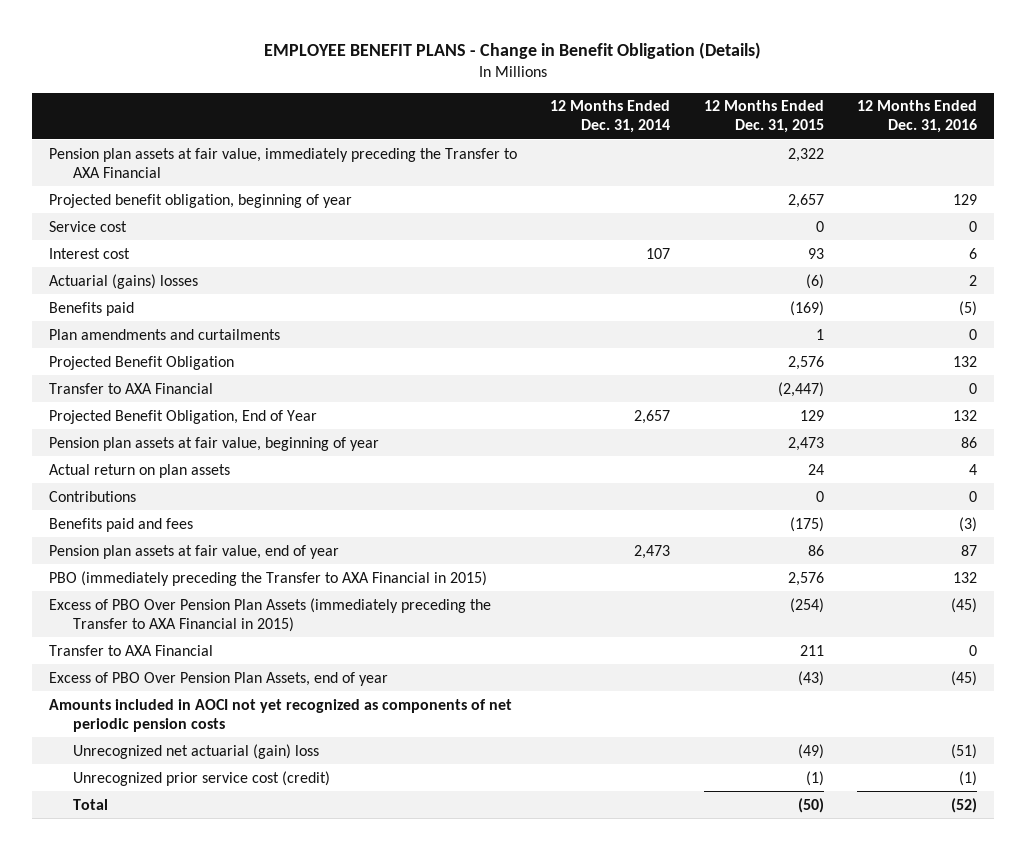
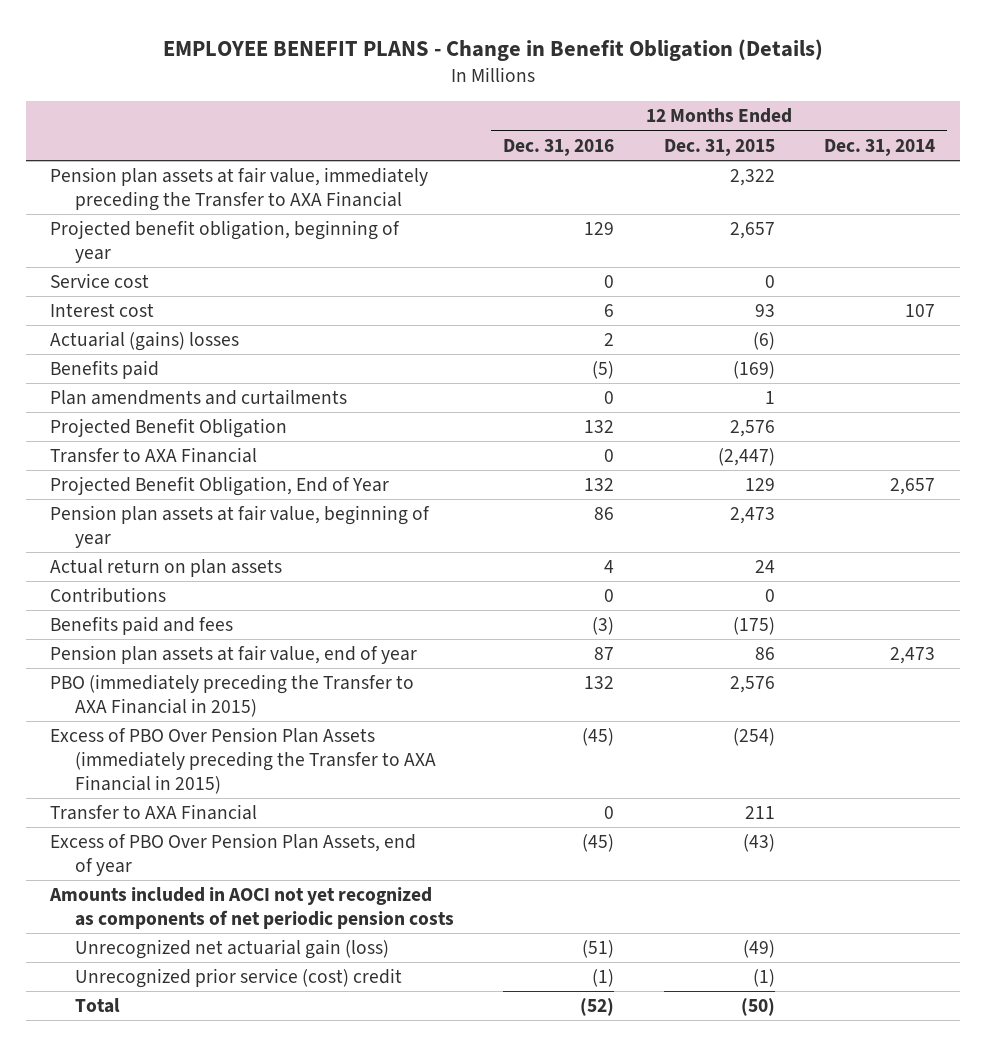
[72,743,319,759] Unrecognized net actuarial (gain) loss -> [74,939,389,960] Unrecognized net actuarial gain (loss)
[72,770,330,786] Unrecognized prior service cost (credit) -> [74,968,402,989] Unrecognized prior service (cost) credit

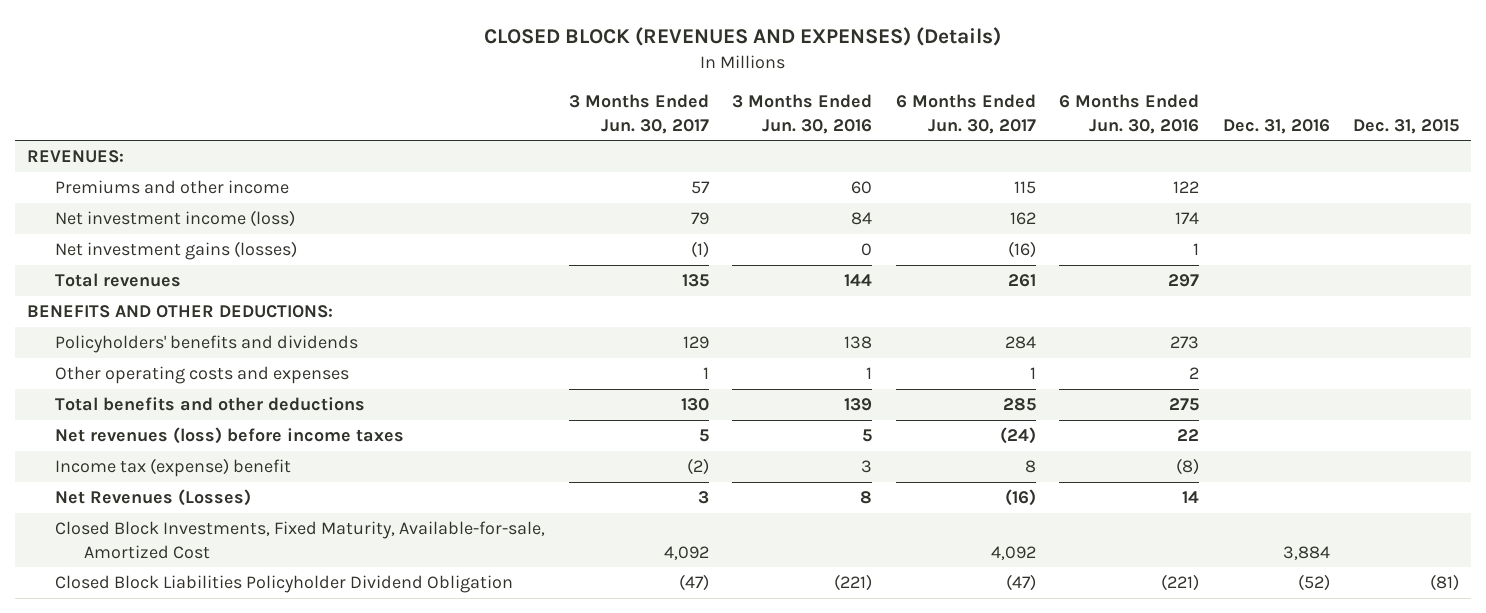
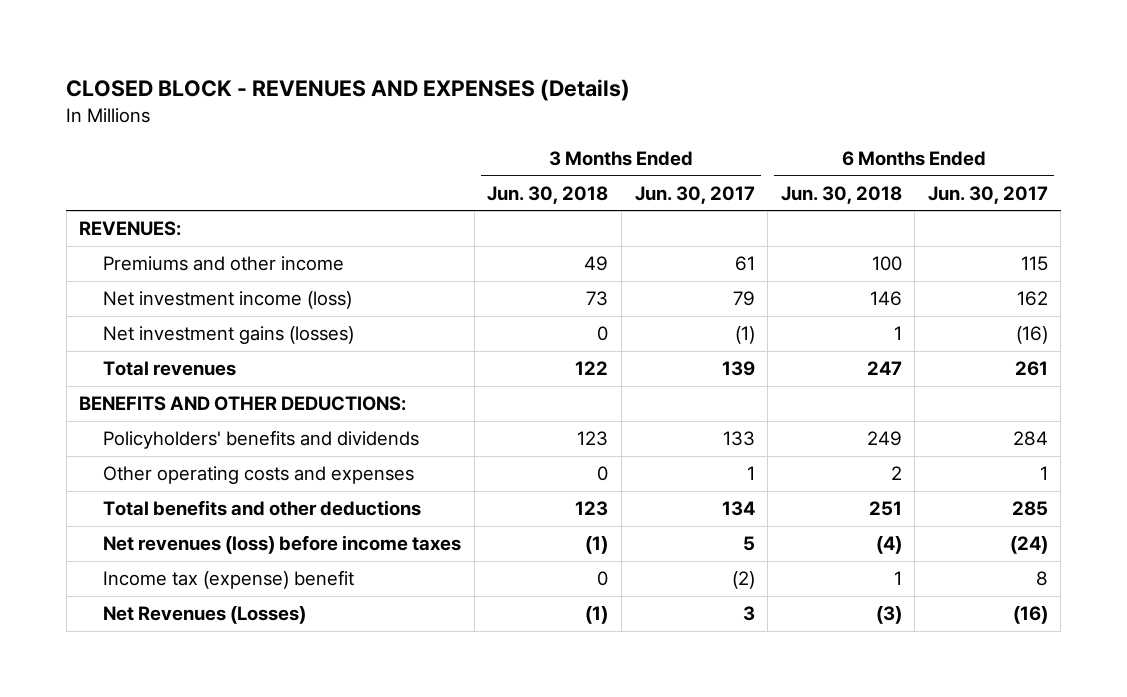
[484,27,1002,47] CLOSED BLOCK (REVENUES AND EXPENSES) (Details) -> [66,78,631,101] CLOSED BLOCK - REVENUES AND EXPENSES (Details)
[732,94,873,134] 3 Months Ended Jun. 30, 2016 -> none
[1059,94,1200,134] 6 Months Ended Jun. 30, 2016 -> none
[1222,118,1330,134] Dec. 31, 2016 -> none
[1353,118,1460,134] Dec. 31, 2015 -> none
none -> [487,185,609,204] Jun. 30, 2018
none -> [780,185,902,204] Jun. 30, 2018
[690,181,710,195] 57 -> [734,256,755,272] 61
[681,274,709,288] 135 -> [721,361,755,377] 139
[682,336,709,350] 129 -> [722,431,755,447] 133
[680,398,709,412] 130 -> [721,501,755,517] 134
[55,521,546,559] Closed Block Investments, Fixed Maturity, Available-for-sale, Amortized Cost -> none
[55,575,514,594] Closed Block Liabilities Policyholder Dividend Obligation -> none

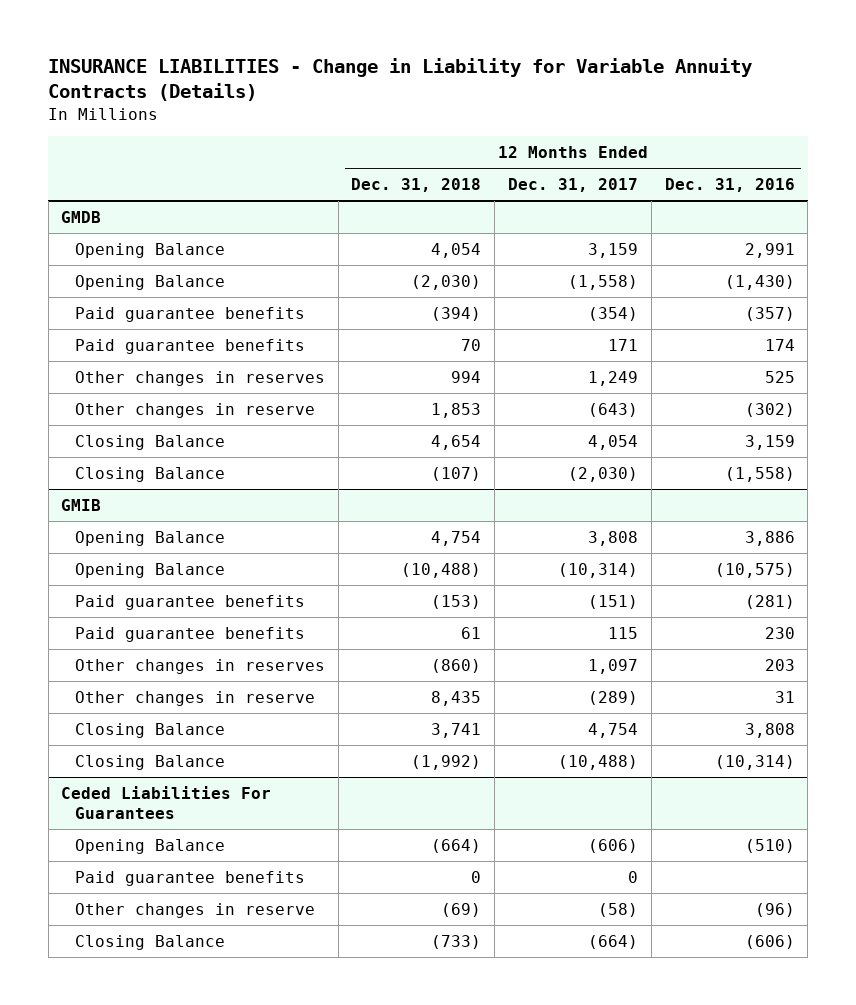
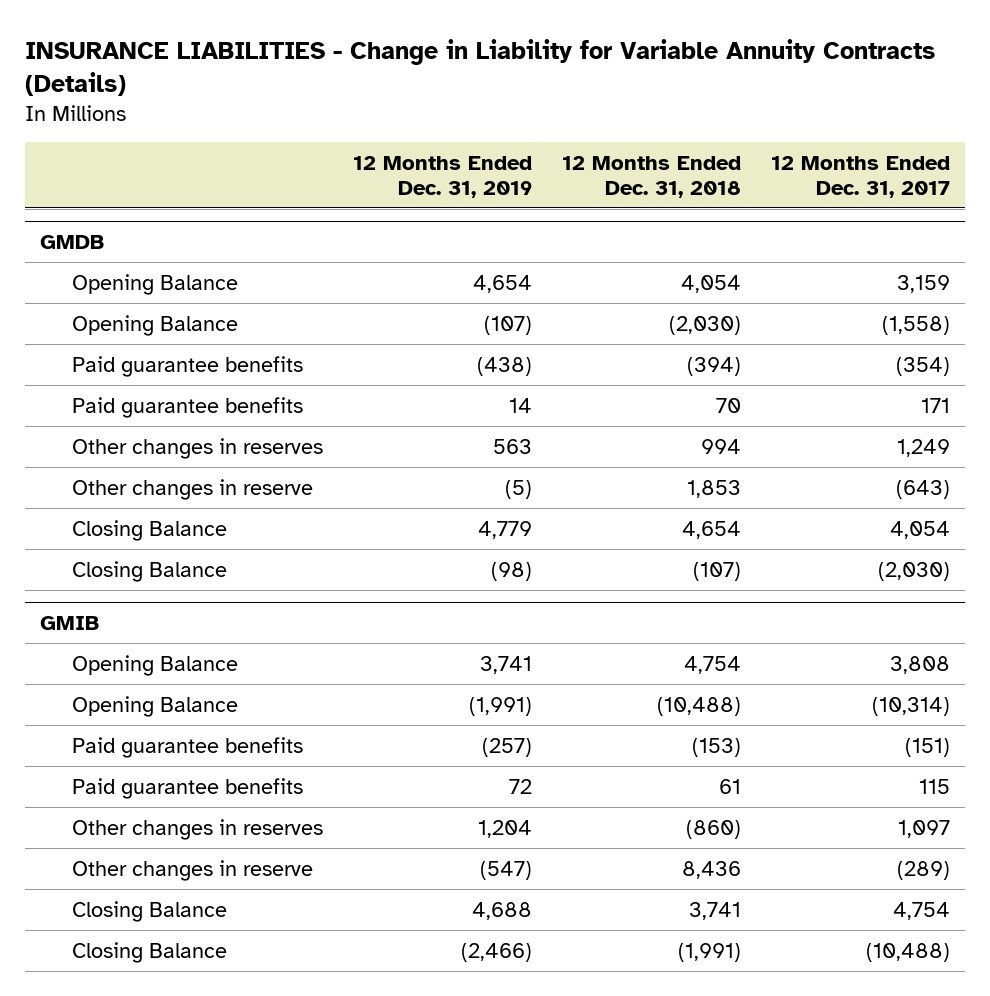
[664,177,795,192] Dec. 31, 2016 -> none
none -> [352,155,532,198] 12 Months Ended Dec. 31, 2019
[431,690,482,706] 8,435 -> [681,860,741,879] 8,436
[61,785,272,820] Ceded Liabilities For Guarantees -> none
[74,838,225,854] Opening Balance -> none
[74,870,305,886] Paid guarantee benefits -> none
[74,902,315,918] Other changes in reserve -> none
[74,934,225,950] Closing Balance -> none
[411,754,482,770] (1,992) -> [677,942,741,962] (1,991)

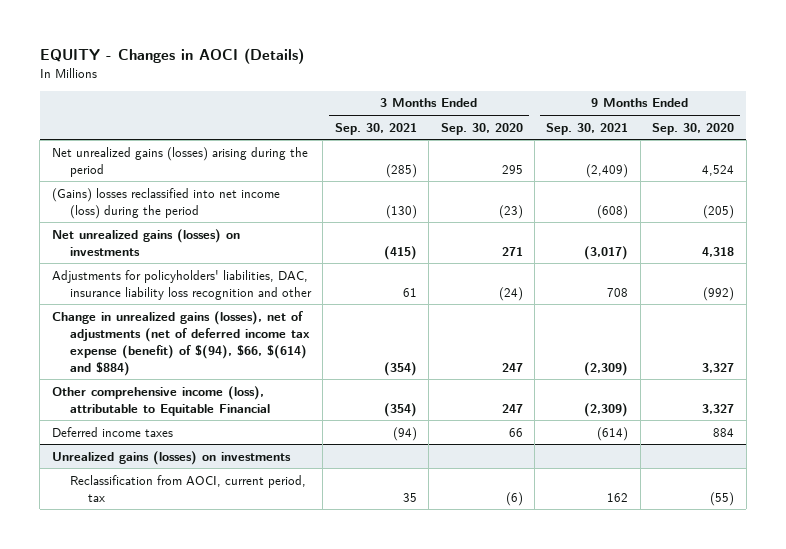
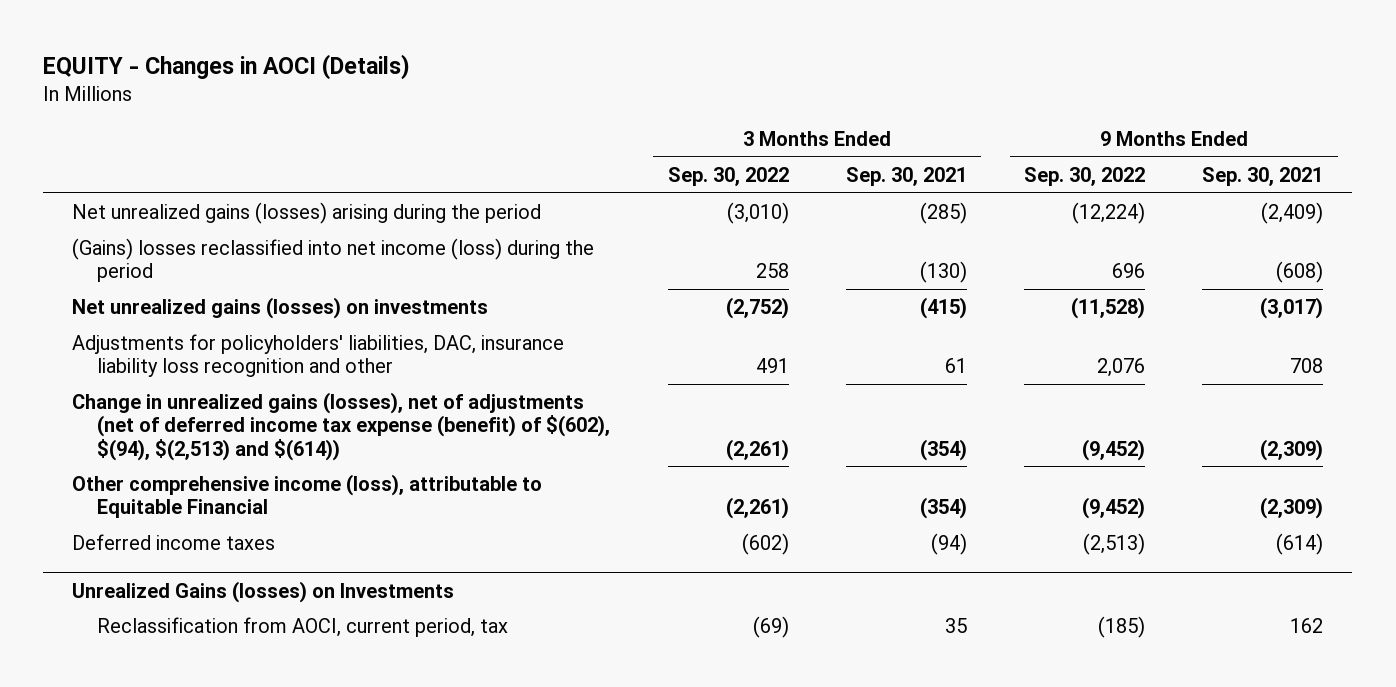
[440,122,523,135] Sep. 30, 2020 -> none
[652,122,735,135] Sep. 30, 2020 -> none
none -> [667,166,789,186] Sep. 30, 2022
none -> [1024,166,1146,186] Sep. 30, 2022
[51,310,310,376] Change in unrealized gains (losses), net of adjustments (net of deferred income tax expense (benefit) of $(94), $66, $(614) and $884) -> [72,391,611,461] Change in unrealized gains (losses), net of adjustments (net of deferred income tax expense (benefit) of $(602), $(94), $(2,513) and $(614))
[51,450,291,465] Unrealized gains (losses) on investments -> [72,580,455,603] Unrealized Gains (losses) on Investments

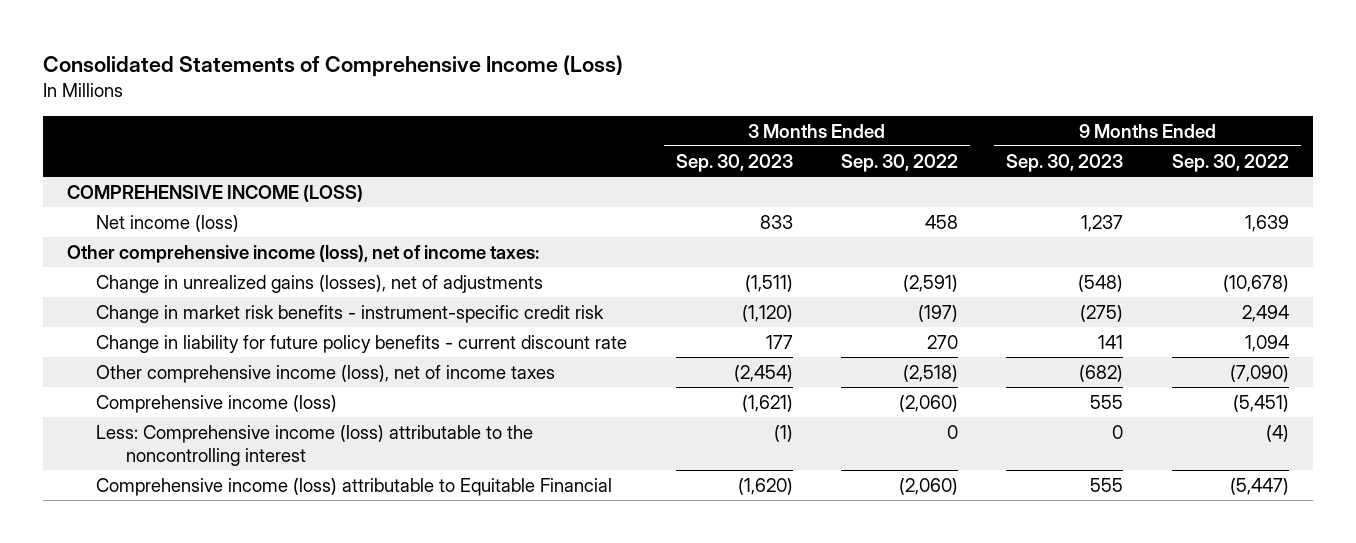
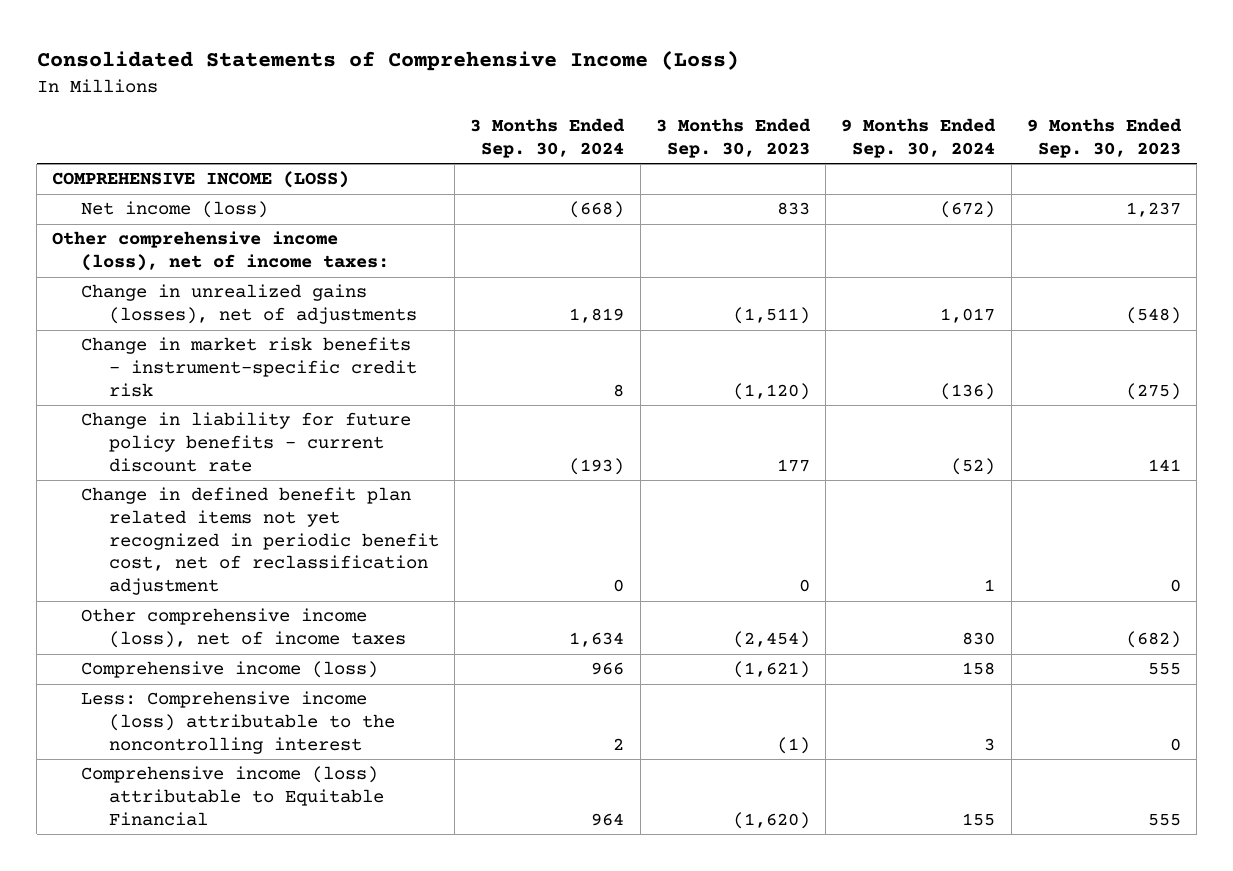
[841,153,959,172] Sep. 30, 2022 -> none
[1171,153,1289,172] Sep. 30, 2022 -> none
none -> [470,117,626,158] 3 Months Ended Sep. 30, 2024
none -> [841,117,997,158] 9 Months Ended Sep. 30, 2024
none -> [80,487,439,596] Change in defined benefit plan related items not yet recognized in periodic benefit cost, net of reclassification adjustment

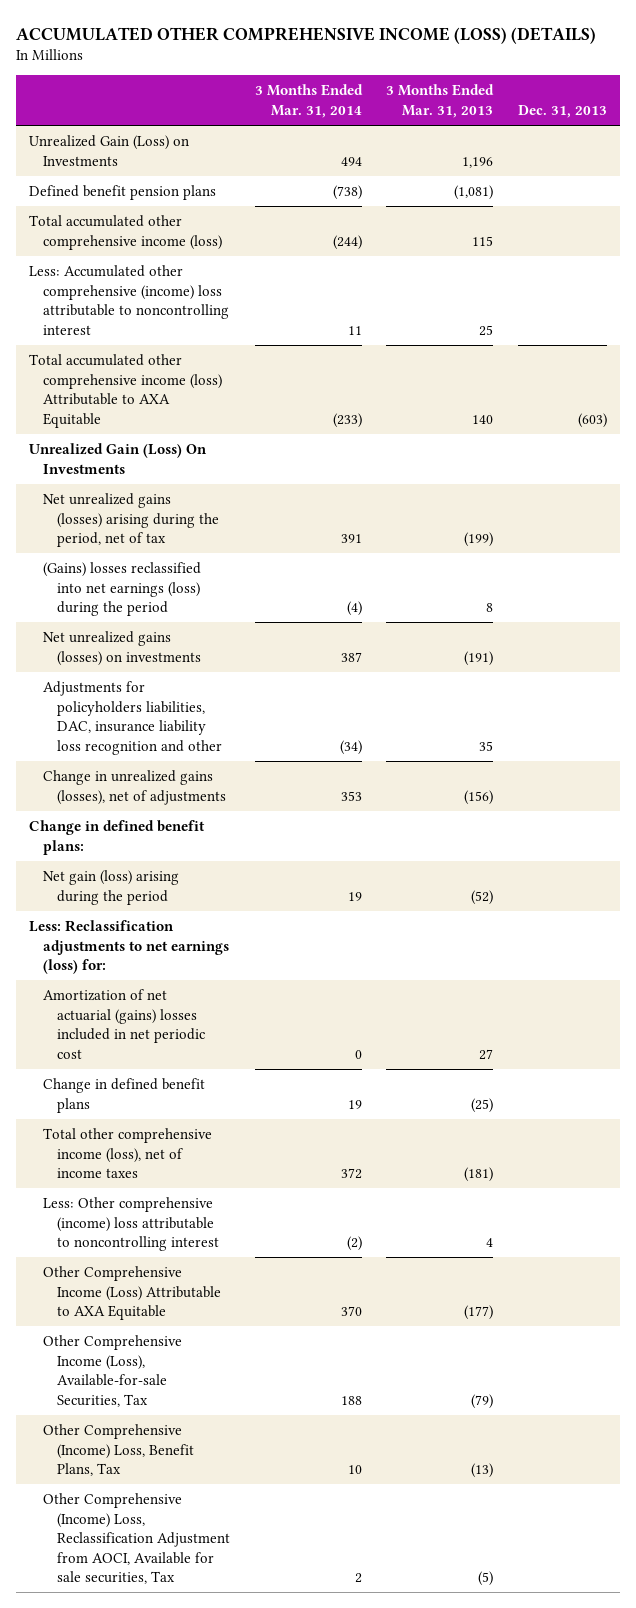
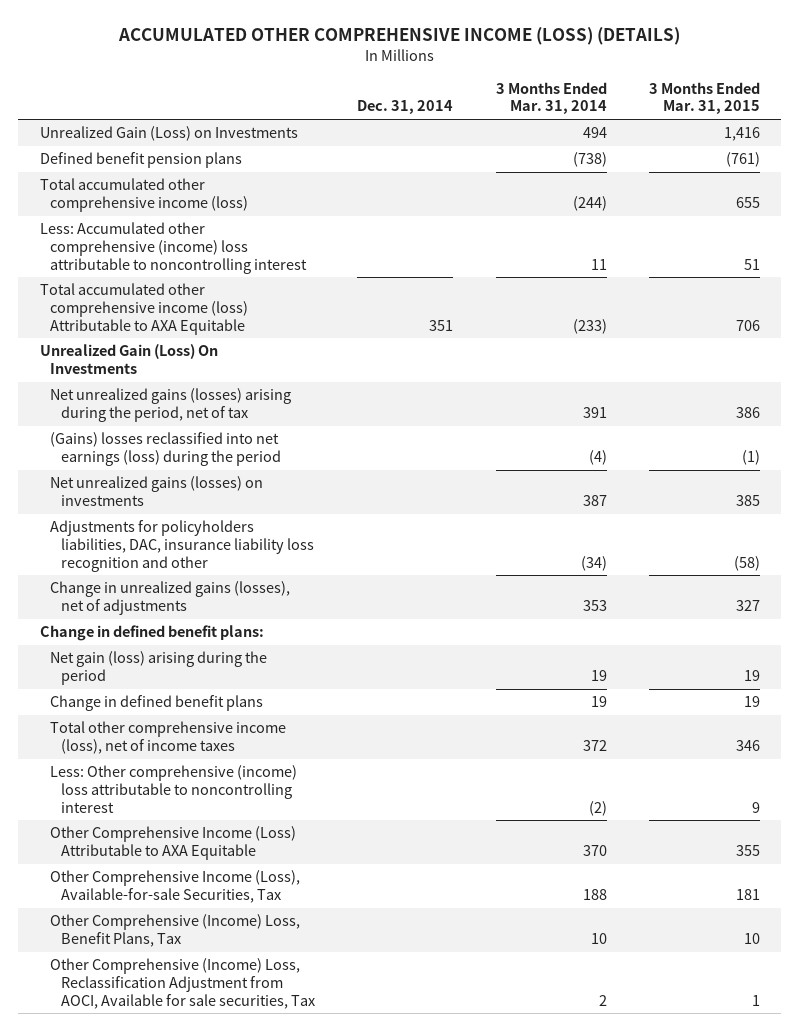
[386,84,495,118] 3 Months Ended Mar. 31, 2013 -> none
[518,104,608,118] Dec. 31, 2013 -> none
none -> [357,100,454,115] Dec. 31, 2014
none -> [648,81,760,115] 3 Months Ended Mar. 31, 2015
[28,920,229,975] Less: Reclassification adjustments to net earnings (loss) for: -> none
[42,989,205,1059] Amortization of net actuarial (gains) losses included in net periodic cost -> none

